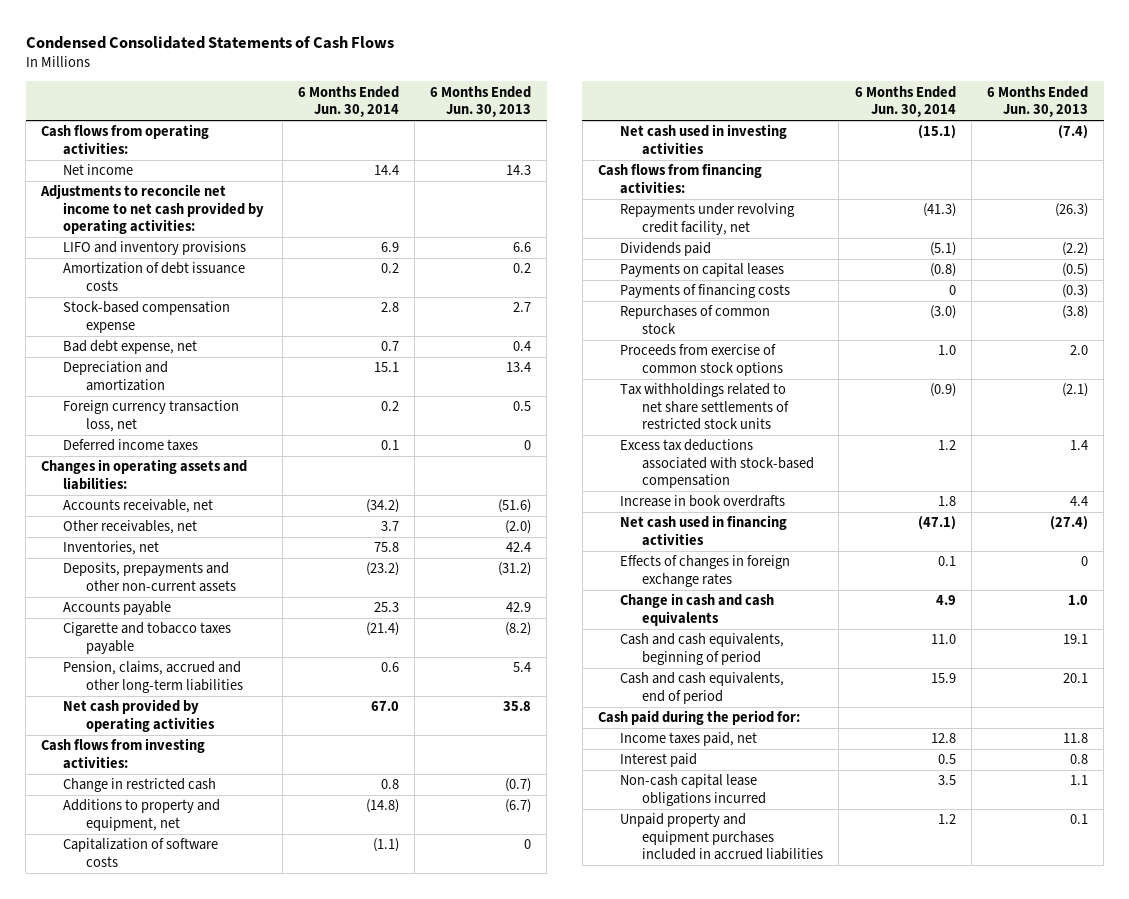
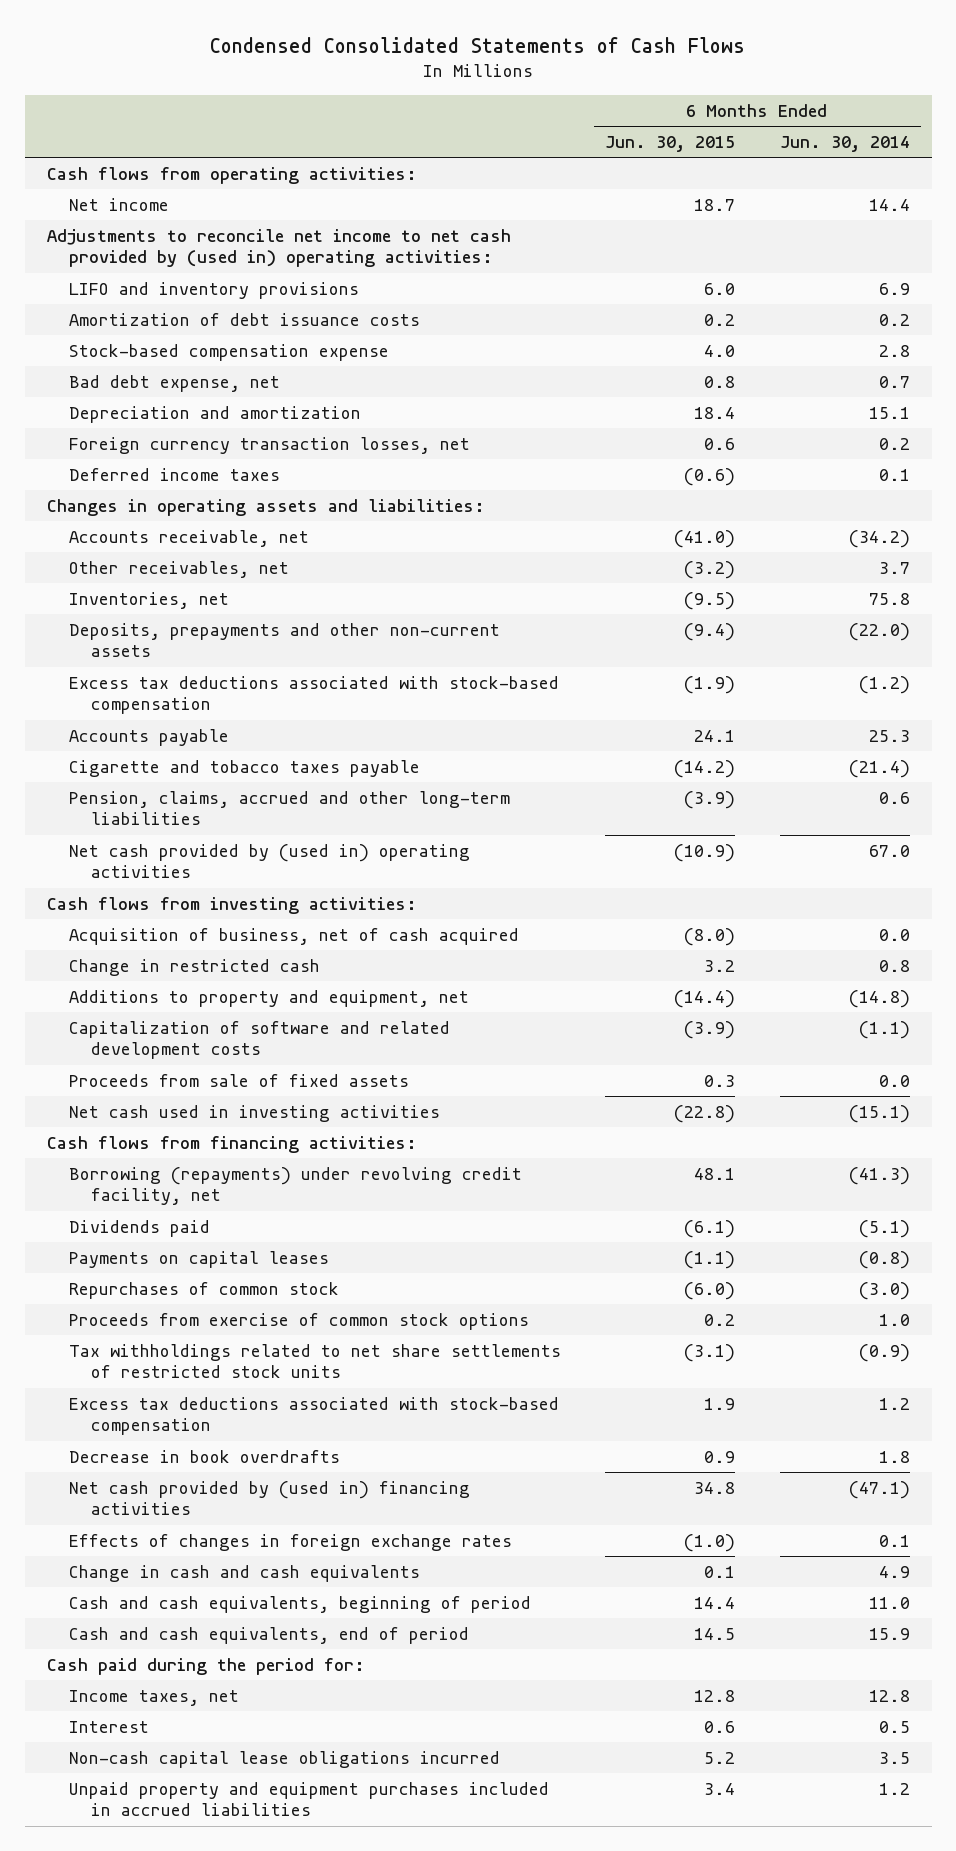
[430,85,532,118] 6 Months Ended Jun. 30, 2013 -> none
none -> [605,135,736,152] Jun. 30, 2015
[40,184,265,235] Adjustments to reconcile net income to net cash provided by operating activities: -> [46,228,511,268] Adjustments to reconcile net income to net cash provided by (used in) operating activities:
[63,400,240,432] Foreign currency transaction loss, net -> [68,436,470,454] Foreign currency transaction losses, net
[365,562,399,577] (23.2) -> [848,622,910,641] (22.0)
none -> [68,675,559,715] Excess tax deductions associated with stock-based compensation
[63,699,215,732] Net cash provided by operating activities -> [68,843,470,879] Net cash provided by (used in) operating activities
none -> [68,927,519,945] Acquisition of business, net of cash acquired
[63,838,219,867] Capitalization of software costs -> [68,1020,450,1060] Capitalization of software and related development costs
none -> [68,1073,409,1087] Proceeds from sale of fixed assets
[620,203,796,235] Repayments under revolving credit facility, net -> [68,1166,522,1206] Borrowing (repayments) under revolving credit facility, net
[620,284,791,299] Payments of financing costs -> none
[620,495,786,508] Increase in book overdrafts -> [68,1449,340,1463] Decrease in book overdrafts
[620,515,788,546] Net cash used in financing activities -> [68,1480,470,1516] Net cash provided by (used in) financing activities
[620,732,758,747] Income taxes paid, net -> [68,1689,239,1706] Income taxes, net
[620,753,698,768] Interest paid -> [68,1720,149,1733] Interest

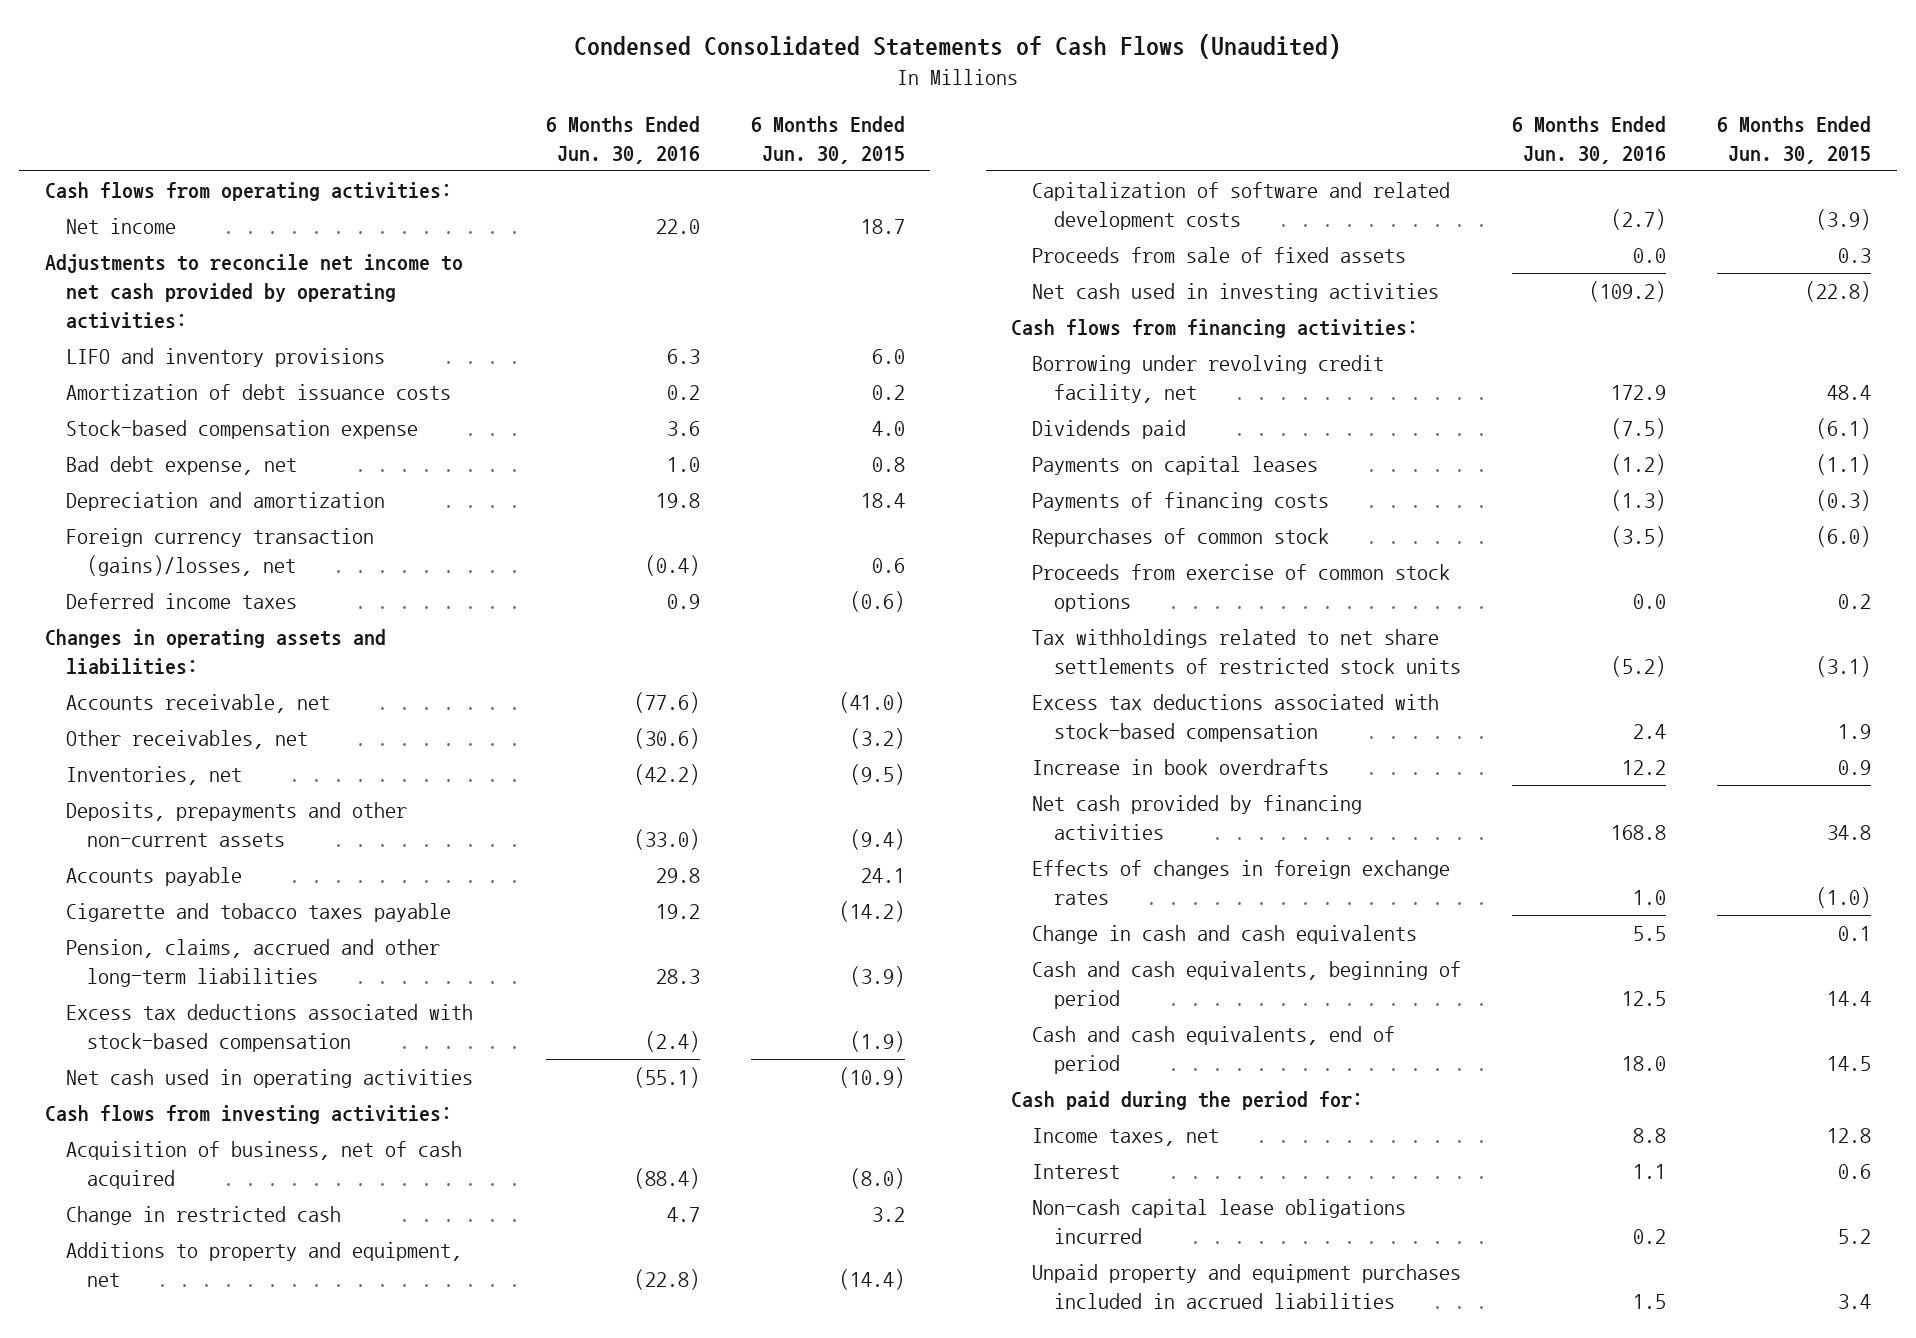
[210,36,746,53] Condensed Consolidated Statements of Cash Flows -> [573,33,1341,59] Condensed Consolidated Statements of Cash Flows (Unaudited)
[779,135,910,152] Jun. 30, 2014 -> none
none -> [545,115,700,164] 6 Months Ended Jun. 30, 2016
[46,228,511,268] Adjustments to reconcile net income to net cash provided by (used in) operating activities: -> [44,254,463,329] Adjustments to reconcile net income to net cash provided by operating activities:
[68,436,470,454] Foreign currency transaction losses, net -> [65,528,374,576] Foreign currency transaction (gains)/losses, net
[68,675,559,715] Excess tax deductions associated with stock-based compensation -> [65,1004,473,1052] Excess tax deductions associated with stock-based compensation
[68,843,470,879] Net cash provided by (used in) operating activities -> [65,1069,473,1089] Net cash used in operating activities
[68,1166,522,1206] Borrowing (repayments) under revolving credit facility, net -> [1032,355,1385,403] Borrowing under revolving credit facility, net
[694,1167,736,1180] 48.1 -> [1827,384,1872,400] 48.4
none -> [1032,492,1330,512] Payments of financing costs
[68,1449,340,1463] Decrease in book overdrafts -> [1032,759,1330,776] Increase in book overdrafts
[68,1480,470,1516] Net cash provided by (used in) financing activities -> [1032,795,1363,840] Net cash provided by financing activities

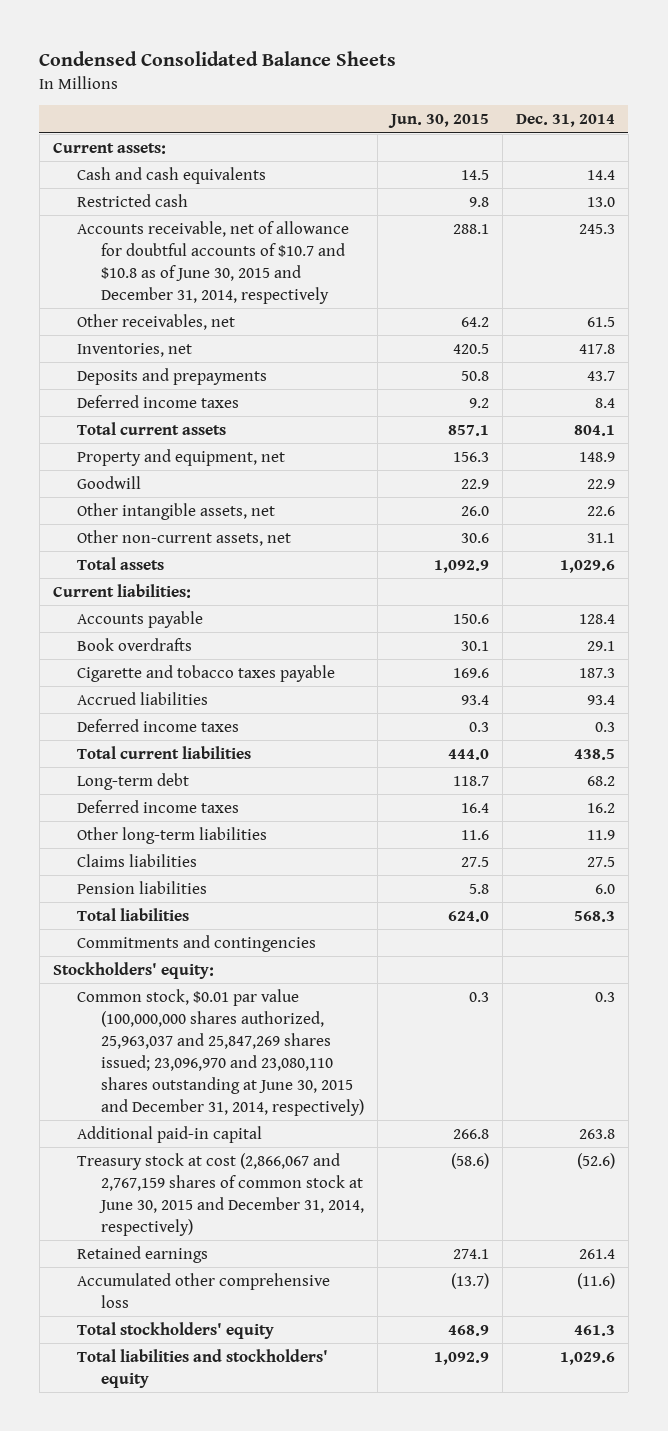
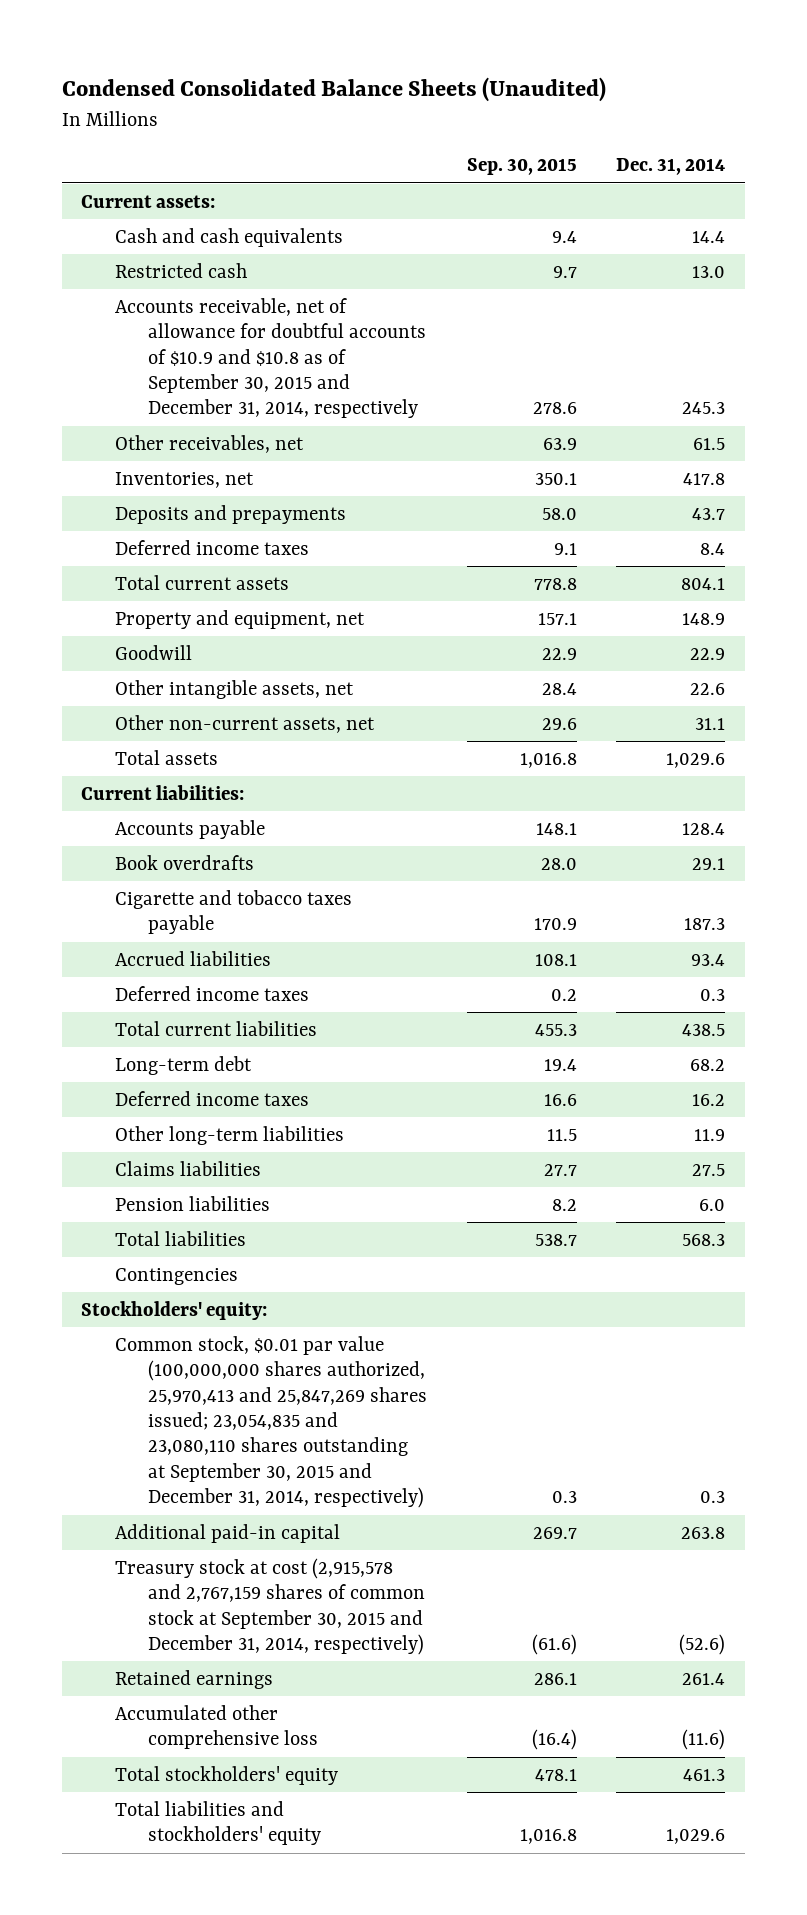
[39,50,397,66] Condensed Consolidated Balance Sheets -> [61,76,606,102] Condensed Consolidated Balance Sheets (Unaudited)
[388,114,490,129] Jun. 30, 2015 -> none
none -> [466,158,577,176] Sep. 30, 2015
[77,220,350,304] Accounts receivable, net of allowance for doubtful accounts of $10.7 and $10.8 as of June 30, 2015 and December 31, 2014, respectively -> [114,297,427,419] Accounts receivable, net of allowance for doubtful accounts of $10.9 and $10.8 as of September 30, 2015 and December 31, 2014, respectively
[77,934,317,952] Commitments and contingencies -> [114,1267,238,1285] Contingencies
[77,988,365,1116] Common stock, $0.01 par value (100,000,000 shares authorized, 25,963,037 and 25,847,269 shares issued; 23,096,970 and 23,080,110 shares outstanding at June 30, 2015 and December 31, 2014, respectively) -> [114,1335,428,1509] Common stock, $0.01 par value (100,000,000 shares authorized, 25,970,413 and 25,847,269 shares issued; 23,054,835 and 23,080,110 shares outstanding at September 30, 2015 and December 31, 2014, respectively)
[77,1152,365,1236] Treasury stock at cost (2,866,067 and 2,767,159 shares of common stock at June 30, 2015 and December 31, 2014, respectively) -> [114,1557,426,1656] Treasury stock at cost (2,915,578 and 2,767,159 shares of common stock at September 30, 2015 and December 31, 2014, respectively)

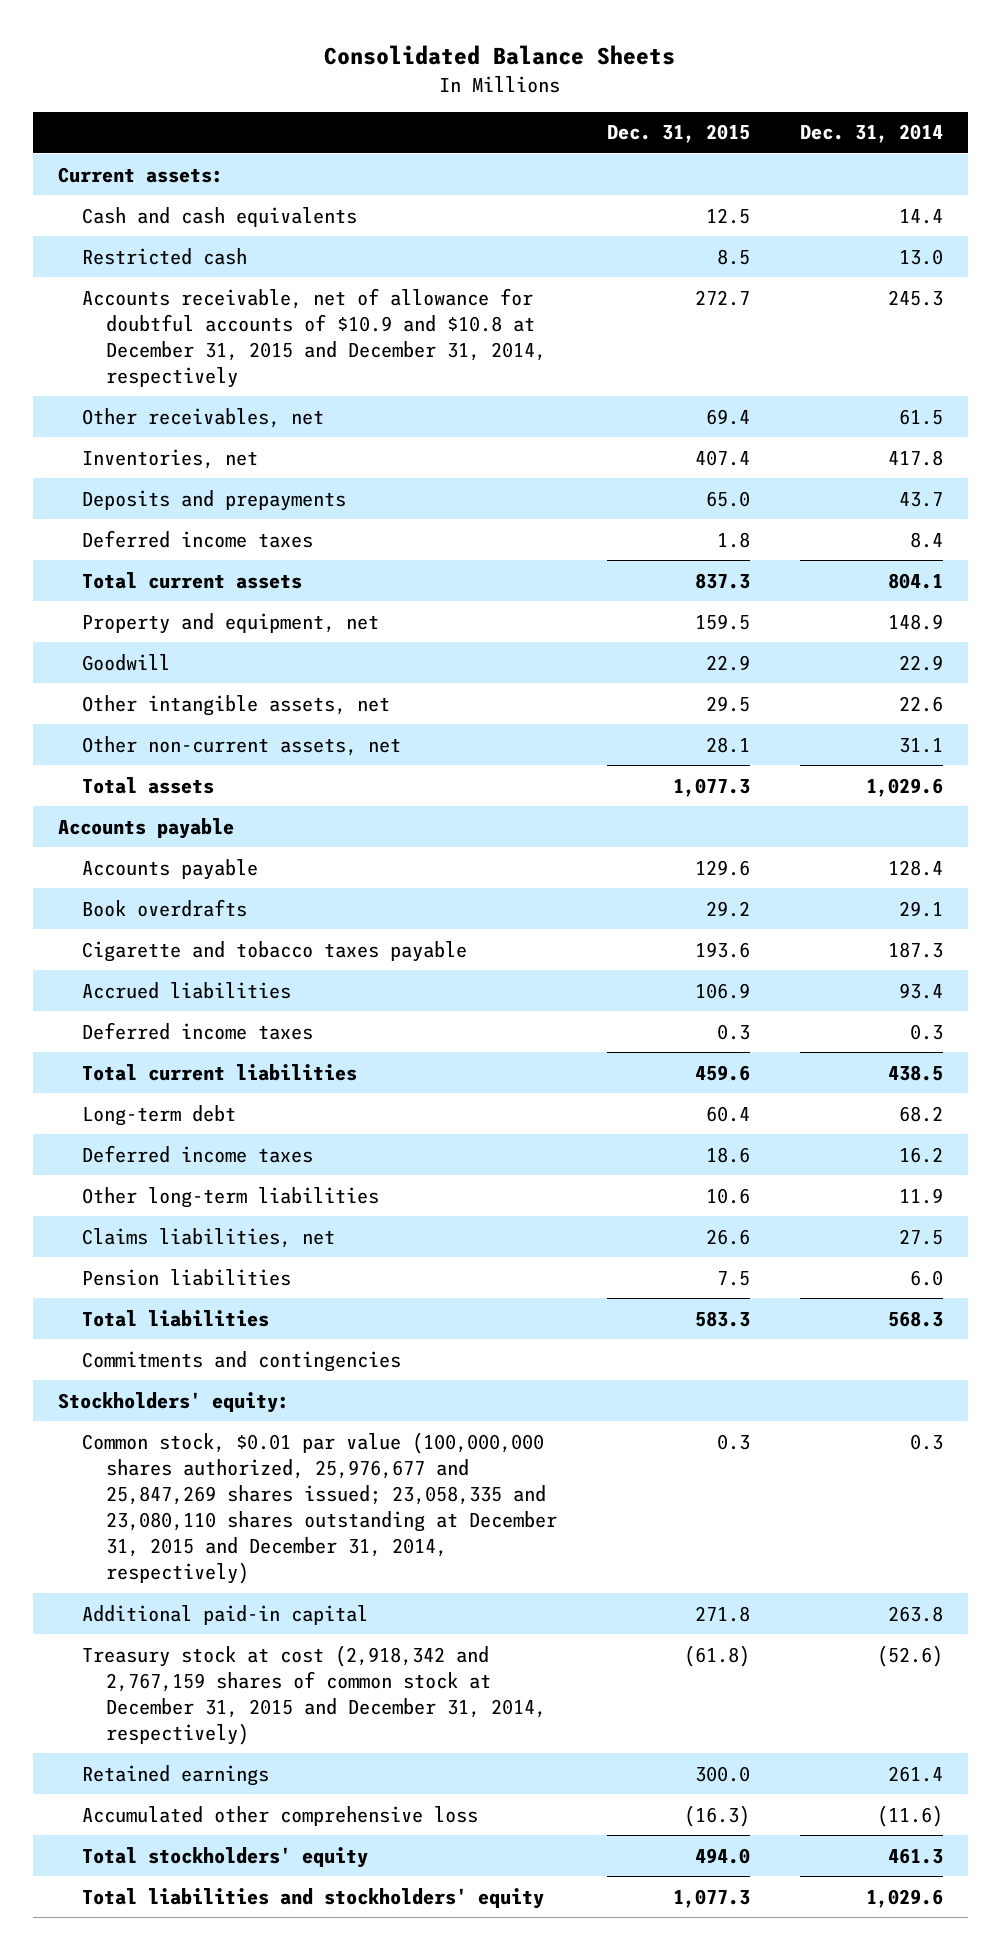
[61,76,606,102] Condensed Consolidated Balance Sheets (Unaudited) -> [324,45,676,66] Consolidated Balance Sheets
[466,158,577,176] Sep. 30, 2015 -> none
none -> [607,124,751,144] Dec. 31, 2015
[114,297,427,419] Accounts receivable, net of allowance for doubtful accounts of $10.9 and $10.8 as of September 30, 2015 and December 31, 2014, respectively -> [82,287,547,388] Accounts receivable, net of allowance for doubtful accounts of $10.9 and $10.8 at December 31, 2015 and December 31, 2014, respectively
[81,784,245,800] Current liabilities: -> [57,817,234,839] Accounts payable
[114,1160,261,1176] Claims liabilities -> [82,1227,336,1248] Claims liabilities, net
[114,1267,238,1285] Contingencies -> [82,1350,402,1372] Commitments and contingencies
[114,1335,428,1509] Common stock, $0.01 par value (100,000,000 shares authorized, 25,970,413 and 25,847,269 shares issued; 23,054,835 and 23,080,110 shares outstanding at September 30, 2015 and December 31, 2014, respectively) -> [82,1431,558,1585] Common stock, $0.01 par value (100,000,000 shares authorized, 25,976,677 and 25,847,269 shares issued; 23,058,335 and 23,080,110 shares outstanding at December 31, 2015 and December 31, 2014, respectively)
[114,1557,426,1656] Treasury stock at cost (2,915,578 and 2,767,159 shares of common stock at September 30, 2015 and December 31, 2014, respectively) -> [82,1644,547,1745] Treasury stock at cost (2,918,342 and 2,767,159 shares of common stock at December 31, 2015 and December 31, 2014, respectively)

